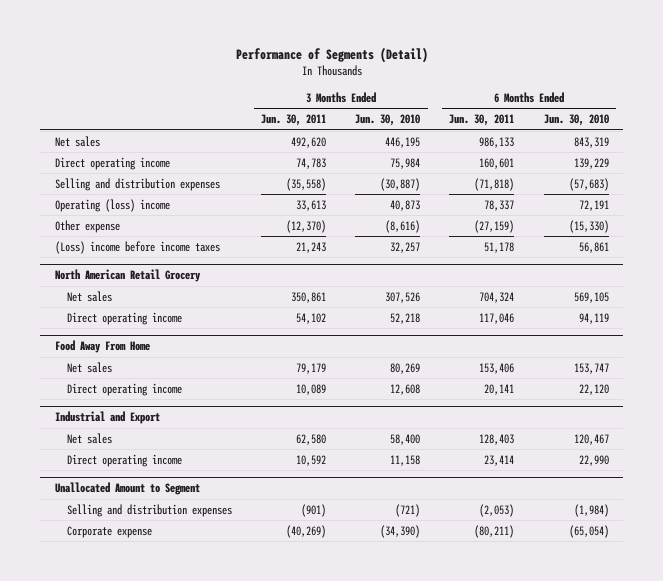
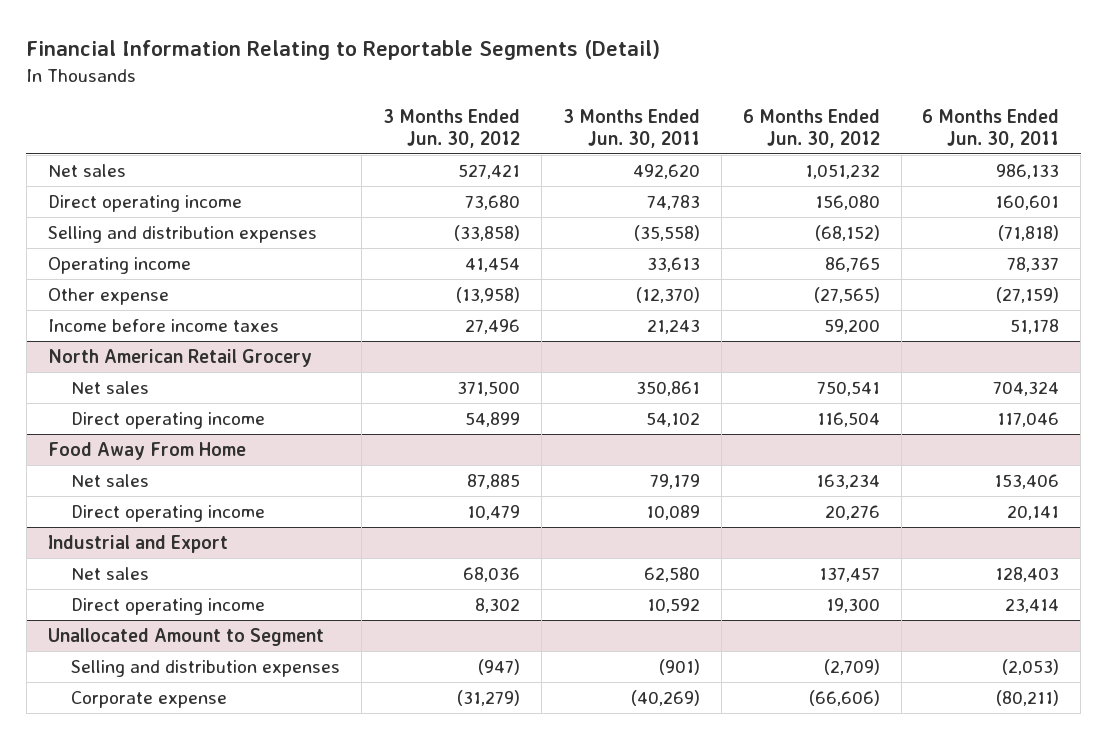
[235,46,428,63] Performance of Segments (Detail) -> [26,39,661,60] Financial Information Relating to Reportable Segments (Detail)
[355,114,421,127] Jun. 30, 2010 -> none
[543,114,609,127] Jun. 30, 2010 -> none
none -> [382,108,520,148] 3 Months Ended Jun. 30, 2012
none -> [742,108,880,148] 6 Months Ended Jun. 30, 2012
[54,198,170,212] Operating (loss) income -> [47,256,191,274] Operating income
[54,240,220,254] (Loss) income before income taxes -> [47,318,279,332] Income before income taxes

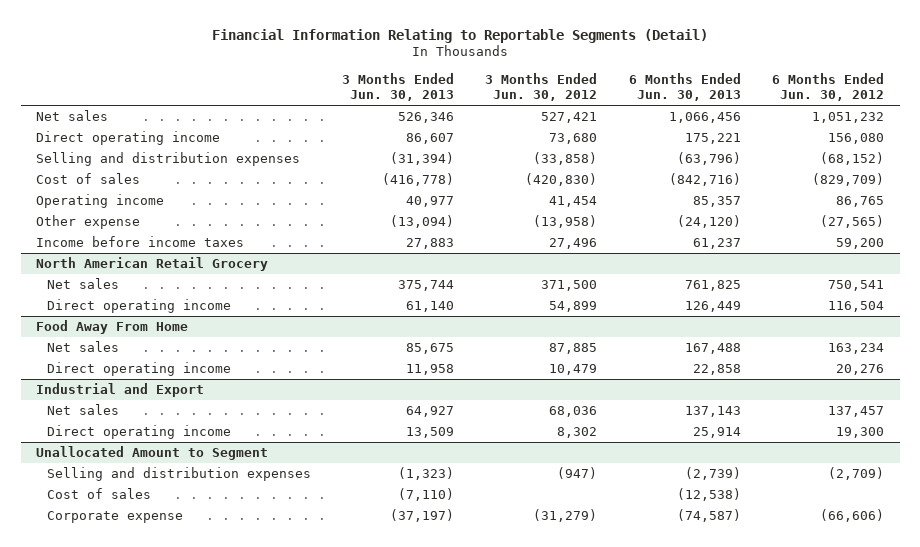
[562,108,700,148] 3 Months Ended Jun. 30, 2011 -> none
[922,108,1060,148] 6 Months Ended Jun. 30, 2011 -> none
none -> [342,72,455,102] 3 Months Ended Jun. 30, 2013
none -> [628,72,741,102] 6 Months Ended Jun. 30, 2013
none -> [36,172,141,184] Cost of sales
none -> [46,487,151,499] Cost of sales

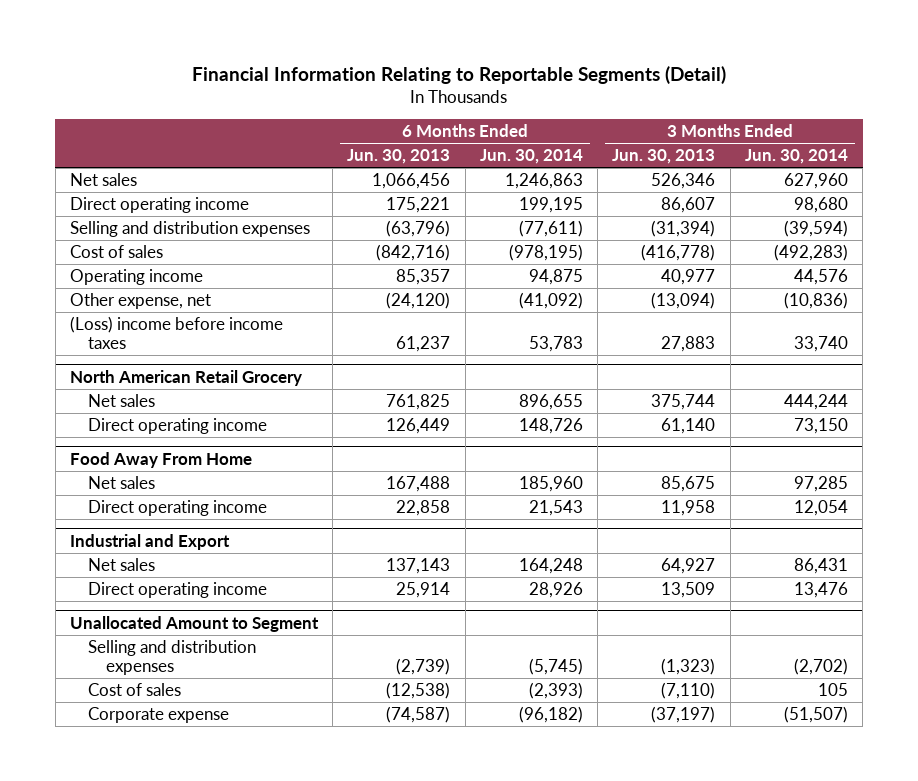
[485,72,598,102] 3 Months Ended Jun. 30, 2012 -> none
[771,72,884,102] 6 Months Ended Jun. 30, 2012 -> none
none -> [479,148,583,164] Jun. 30, 2014
none -> [744,148,848,164] Jun. 30, 2014
[36,214,141,229] Other expense -> [69,292,211,309] Other expense, net
[36,235,245,247] Income before income taxes -> [69,315,283,350] (Loss) income before income taxes

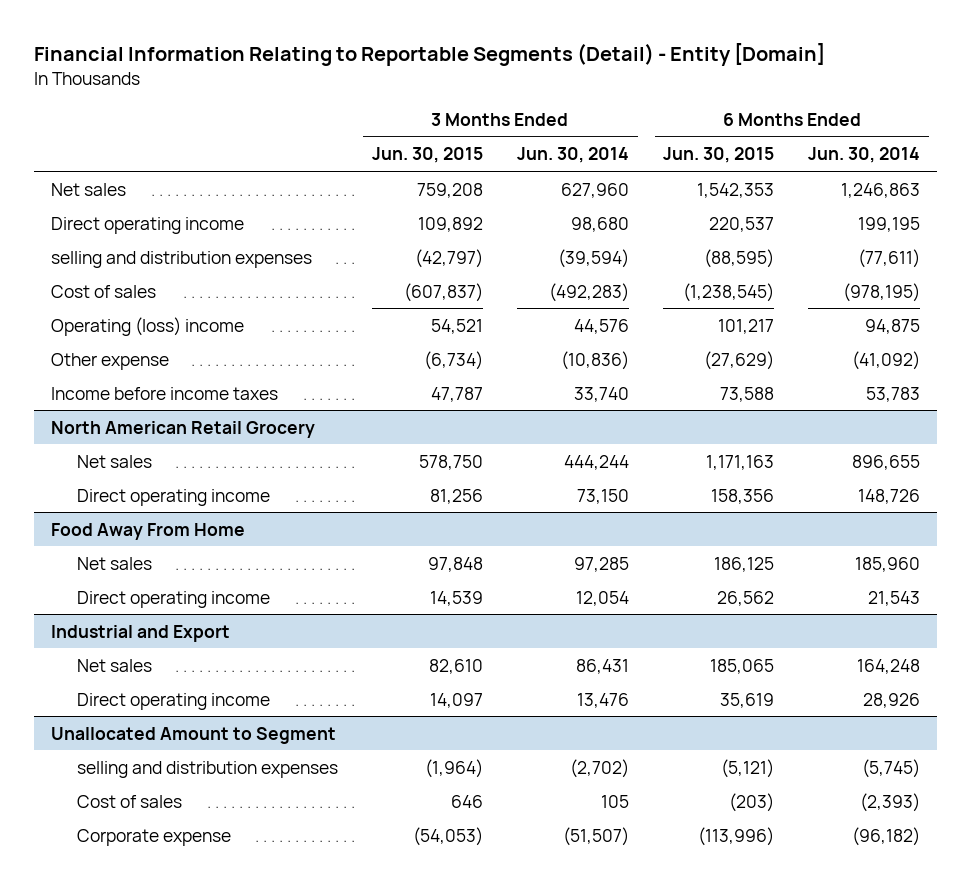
[191,65,726,84] Financial Information Relating to Reportable Segments (Detail) -> [33,43,825,67] Financial Information Relating to Reportable Segments (Detail) - Entity [Domain]
[347,148,451,164] Jun. 30, 2013 -> none
[612,148,716,164] Jun. 30, 2013 -> none
none -> [371,147,483,164] Jun. 30, 2015
none -> [663,147,775,164] Jun. 30, 2015
[69,220,310,237] Selling and distribution expenses -> [50,250,312,268] selling and distribution expenses
[69,268,203,285] Operating income -> [50,316,244,336] Operating (loss) income
[69,292,211,309] Other expense, net -> [50,352,169,370] Other expense
[69,315,283,350] (Loss) income before income taxes -> [50,386,278,400] Income before income taxes
[88,639,257,676] Selling and distribution expenses -> [76,760,338,778] selling and distribution expenses

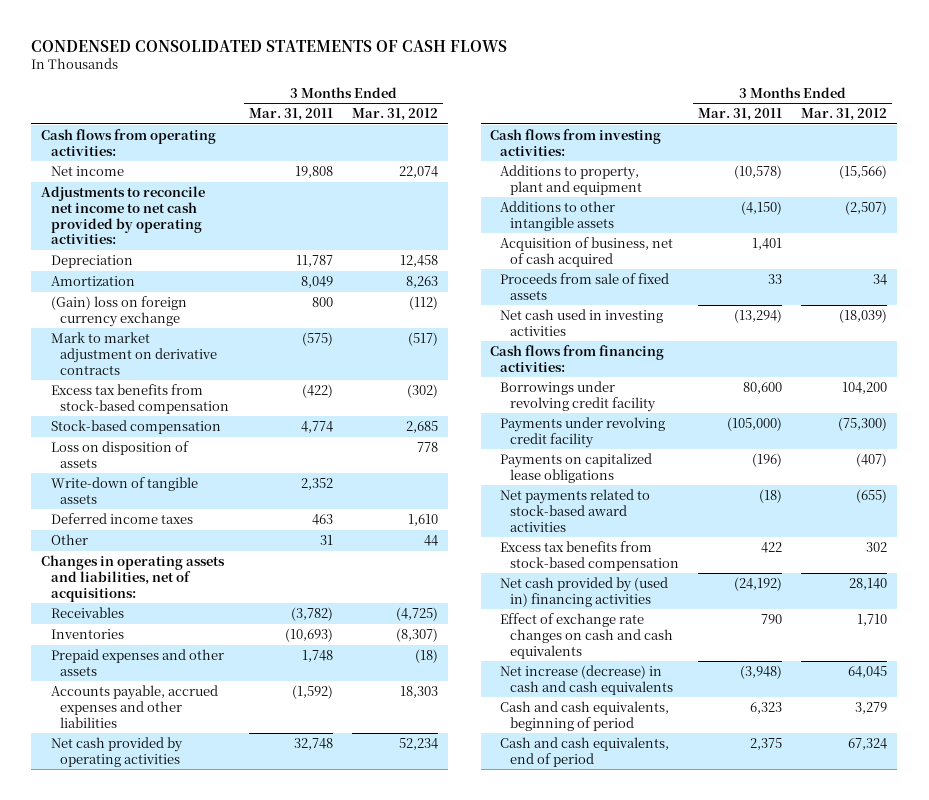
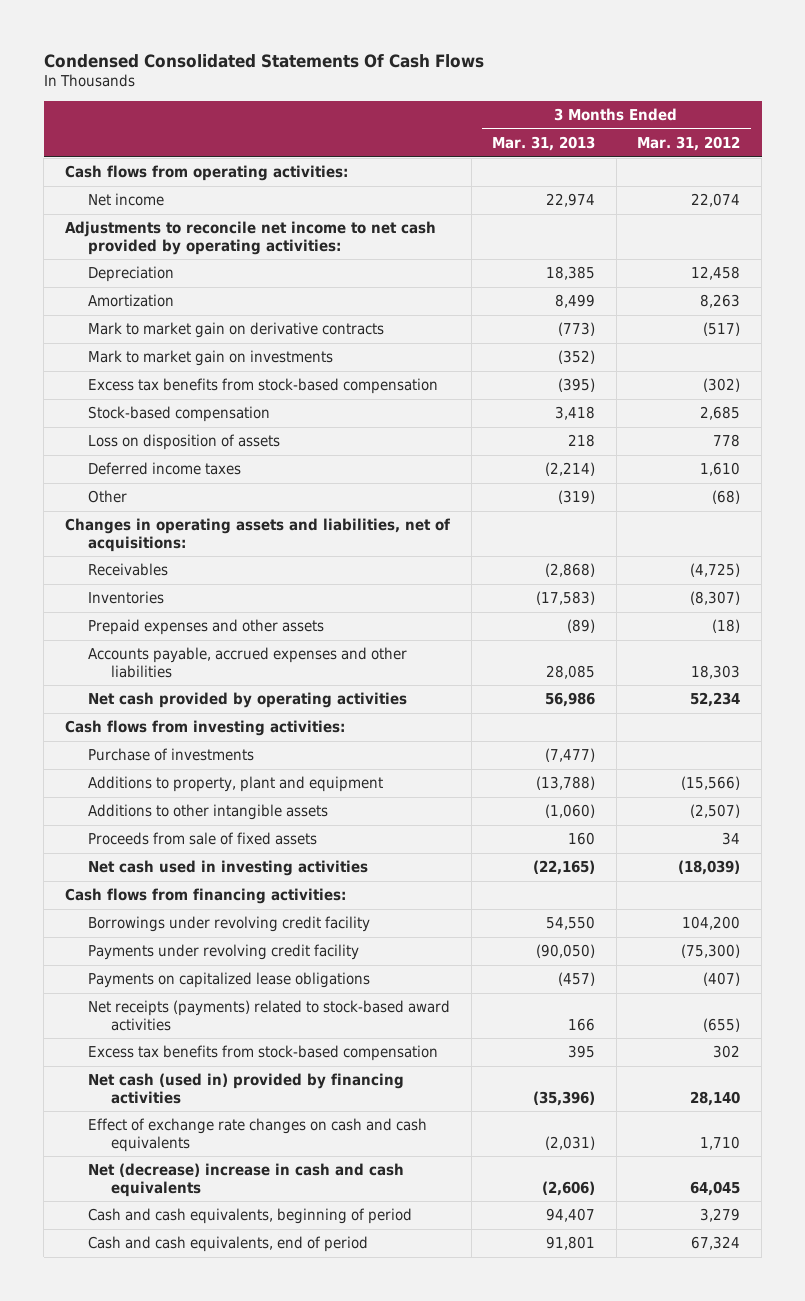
[31,39,508,52] CONDENSED CONSOLIDATED STATEMENTS OF CASH FLOWS -> [43,53,484,68] Condensed Consolidated Statements Of Cash Flows
[248,108,333,122] Mar. 31, 2011 -> none
none -> [492,136,596,152] Mar. 31, 2013
[50,296,187,327] (Gain) loss on foreign currency exchange -> none
[50,332,218,375] Mark to market adjustment on derivative contracts -> [87,322,384,339] Mark to market gain on derivative contracts
none -> [87,350,333,367] Mark to market gain on investments
[50,477,198,504] Write-down of tangible assets -> none
[424,535,439,547] 44 -> [712,490,741,505] (68)
none -> [87,748,254,762] Purchase of investments
[500,237,674,267] Acquisition of business, net of cash acquired -> none
[500,489,651,532] Net payments related to stock-based award activities -> [87,1000,450,1031] Net receipts (payments) related to stock-based award activities
[500,577,669,607] Net cash provided by (used in) financing activities -> [87,1073,404,1104] Net cash (used in) provided by financing activities
[500,665,673,695] Net increase (decrease) in cash and cash equivalents -> [87,1163,404,1197] Net (decrease) increase in cash and cash equivalents

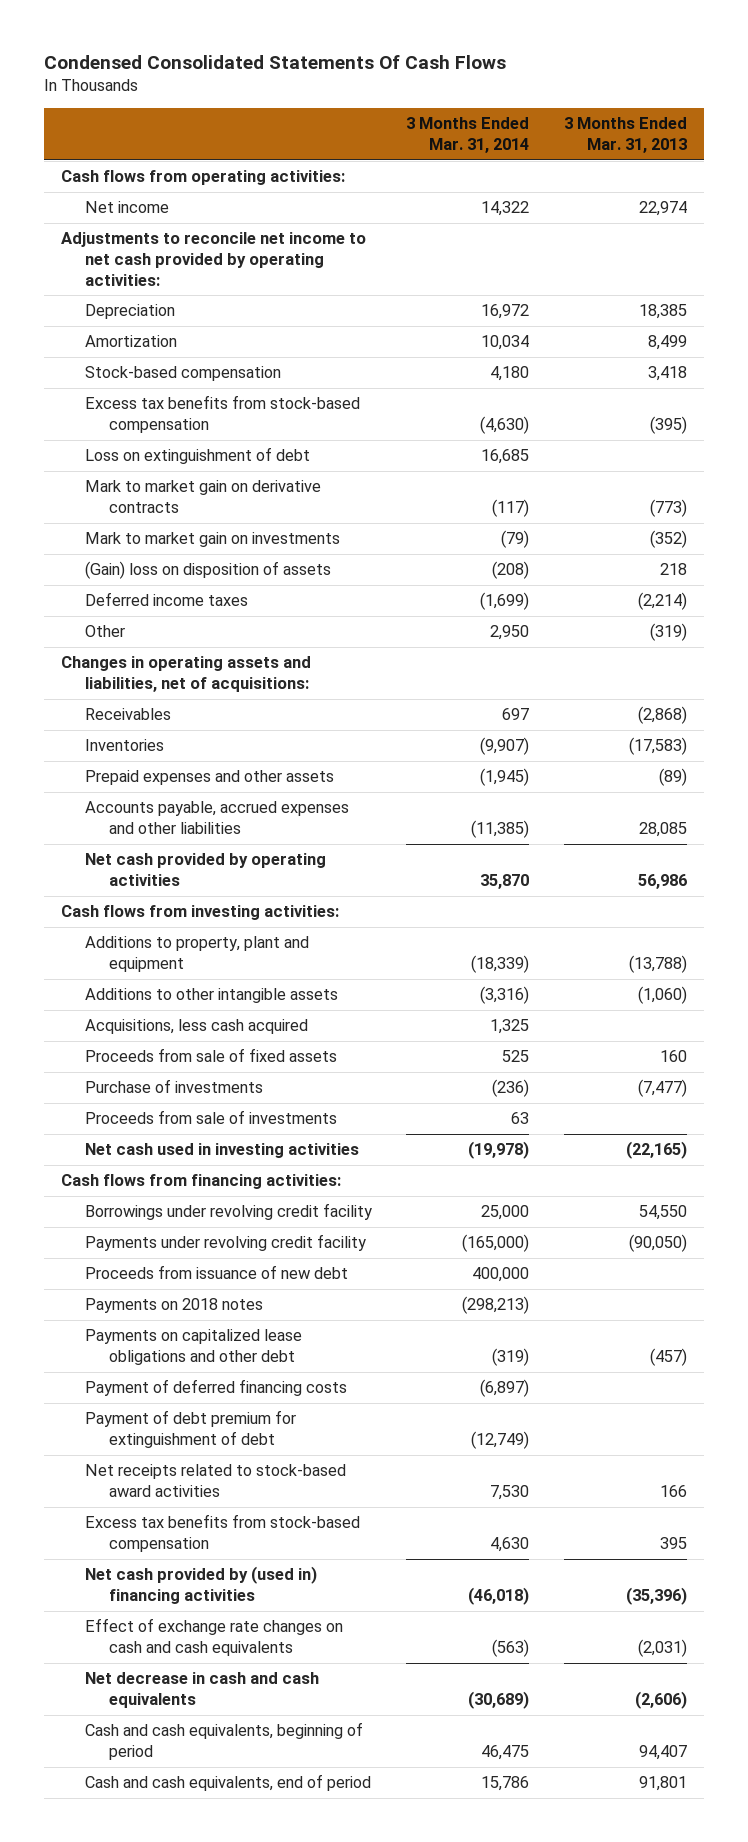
[637,136,741,152] Mar. 31, 2012 -> none
none -> [406,117,530,153] 3 Months Ended Mar. 31, 2014
[87,406,270,423] Stock-based compensation -> [85,366,282,382] Stock-based compensation
[87,378,438,395] Excess tax benefits from stock-based compensation -> [85,395,361,433] Excess tax benefits from stock-based compensation
none -> [85,447,311,465] Loss on extinguishment of debt
[87,434,280,451] Loss on disposition of assets -> [85,561,332,580] (Gain) loss on disposition of assets
none -> [85,1019,309,1035] Acquisitions, less cash acquired
[87,748,254,762] Purchase of investments -> [85,1079,264,1094] Purchase of investments
none -> [85,1110,338,1125] Proceeds from sale of investments
none -> [85,1265,349,1280] Proceeds from issuance of new debt
none -> [85,1298,264,1314] Payments on 2018 notes
[87,972,370,989] Payments on capitalized lease obligations -> [85,1329,303,1365] Payments on capitalized lease obligations and other debt
none -> [85,1379,348,1397] Payment of deferred financing costs
none -> [85,1410,297,1448] Payment of debt premium for extinguishment of debt
[87,1000,450,1031] Net receipts (payments) related to stock-based award activities -> [85,1464,347,1497] Net receipts related to stock-based award activities
[87,1073,404,1104] Net cash (used in) provided by financing activities -> [85,1566,318,1604] Net cash provided by (used in) financing activities
[87,1163,404,1197] Net (decrease) increase in cash and cash equivalents -> [85,1672,320,1708] Net decrease in cash and cash equivalents

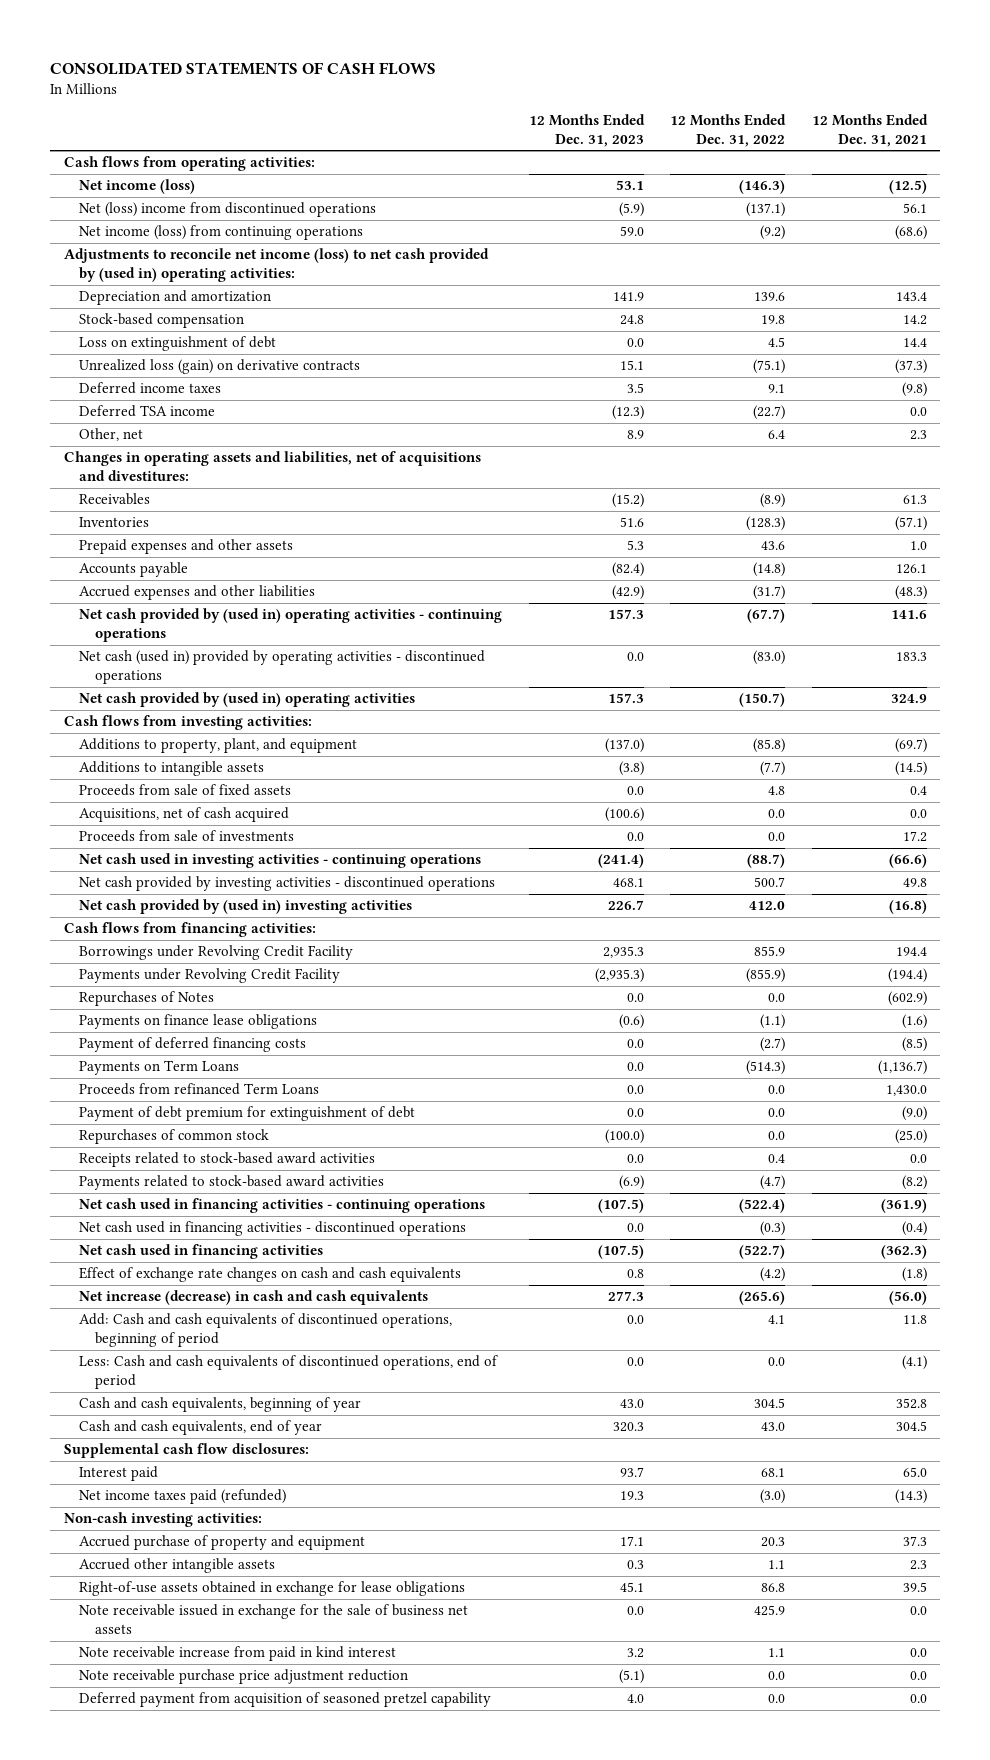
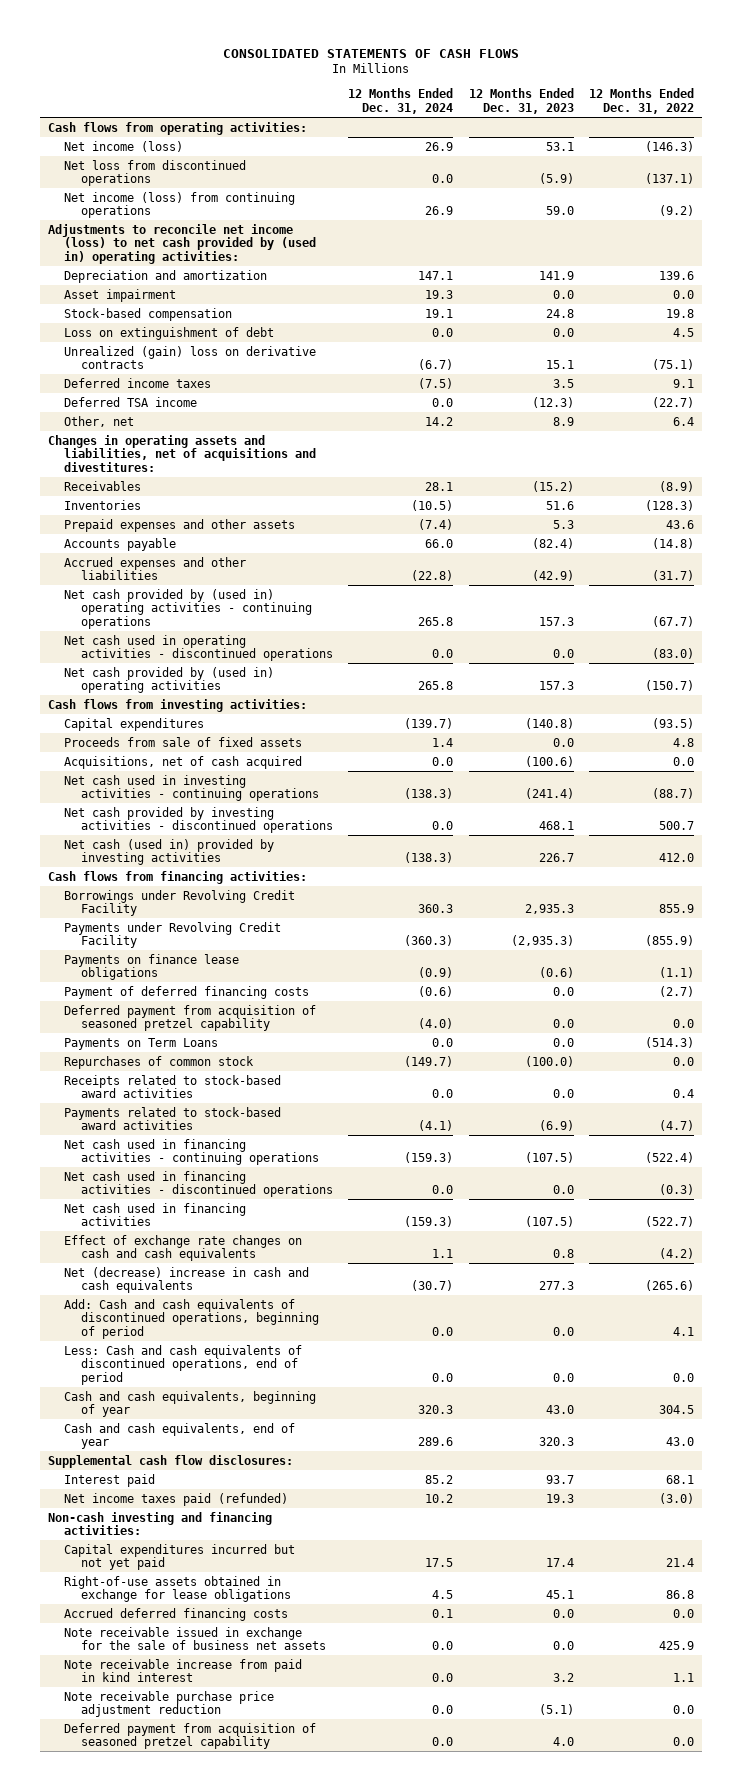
[811,114,928,147] 12 Months Ended Dec. 31, 2021 -> none
none -> [348,88,454,115] 12 Months Ended Dec. 31, 2024
[79,202,377,218] Net (loss) income from discontinued operations -> [64,159,247,187] Net loss from discontinued operations
none -> [64,288,177,302] Asset impairment
[79,359,361,375] Unrealized loss (gain) on derivative contracts -> [64,345,317,370] Unrealized (gain) loss on derivative contracts
[79,650,486,684] Net cash (used in) provided by operating activities - discontinued operations -> [64,634,333,662] Net cash used in operating activities - discontinued operations
[79,738,358,754] Additions to property, plant, and equipment -> none
[79,761,265,777] Additions to intangible assets -> none
none -> [64,717,205,731] Capital expenditures
[79,830,295,843] Proceeds from sale of investments -> none
[79,899,413,915] Net cash provided by (used in) investing activities -> [64,838,275,866] Net cash (used in) provided by investing activities
[79,991,215,1007] Repurchases of Notes -> none
none -> [64,1004,317,1032] Deferred payment from acquisition of seasoned pretzel capability
[79,1083,320,1096] Proceeds from refinanced Term Loans -> none
[79,1106,416,1122] Payment of debt premium for extinguishment of debt -> none
[79,1290,429,1306] Net increase (decrease) in cash and cash equivalents -> [64,1266,310,1294] Net (decrease) increase in cash and cash equivalents
[79,1535,366,1551] Accrued purchase of property and equipment -> none
[79,1558,276,1574] Accrued other intangible assets -> none
[63,1512,262,1528] Non-cash investing activities: -> [47,1511,272,1536] Non-cash investing and financing activities:
none -> [64,1543,296,1571] Capital expenditures incurred but not yet paid
none -> [64,1607,289,1621] Accrued deferred financing costs

